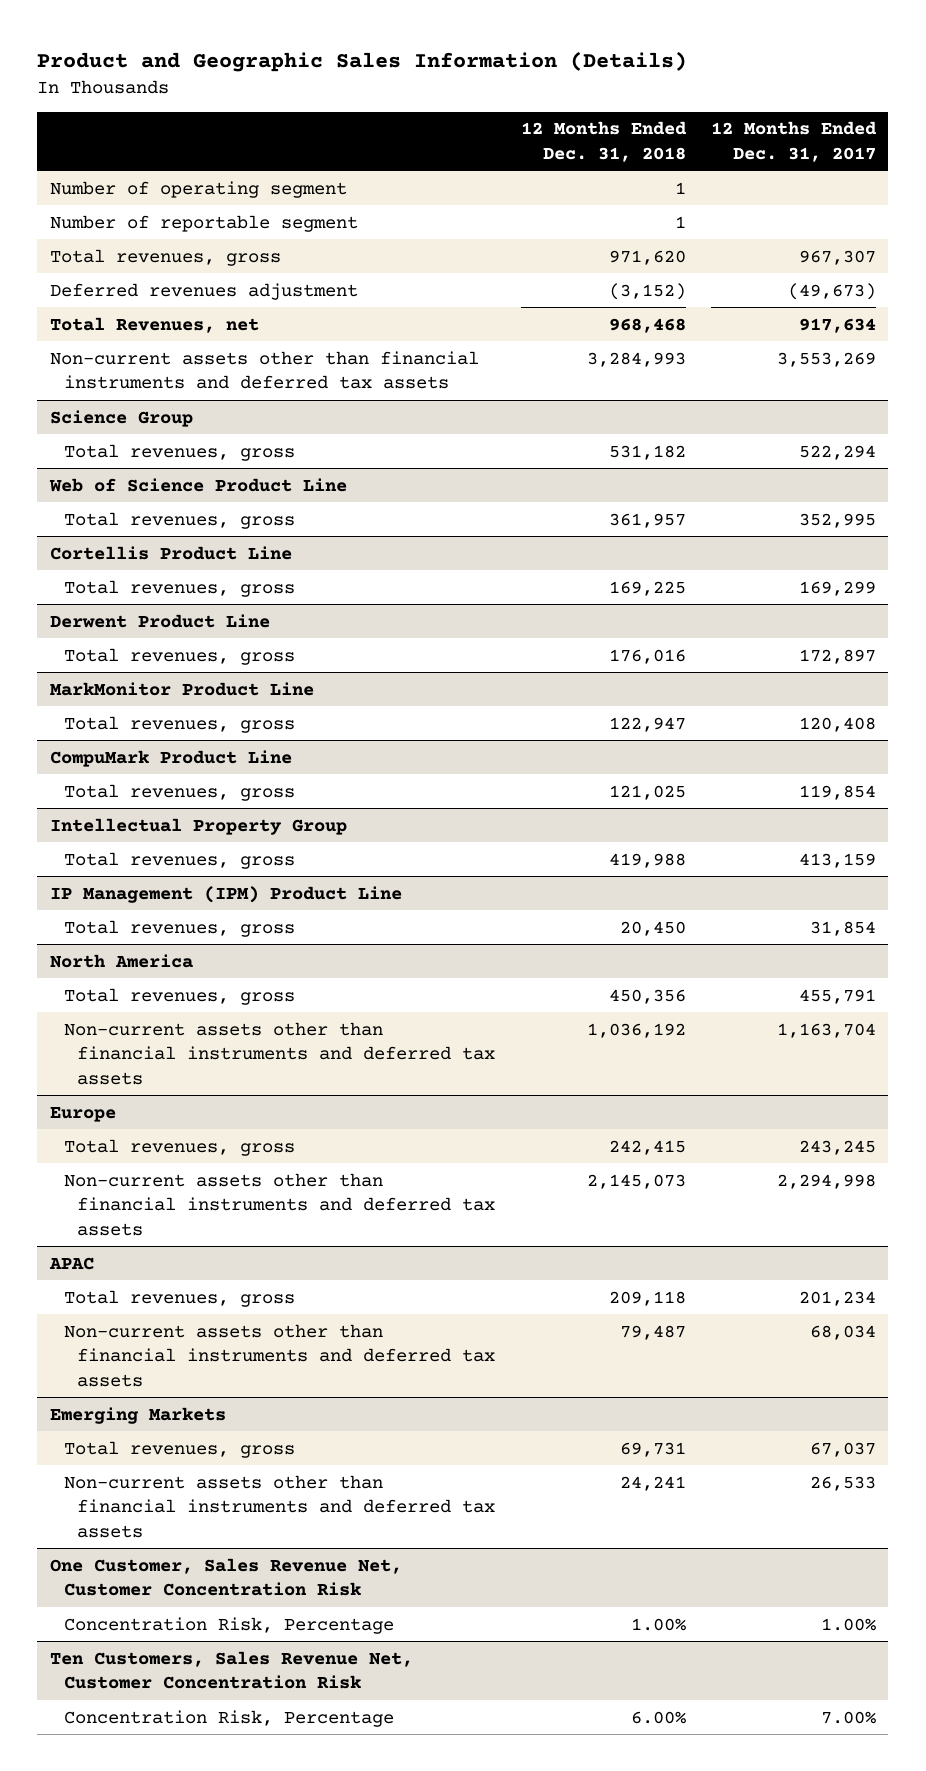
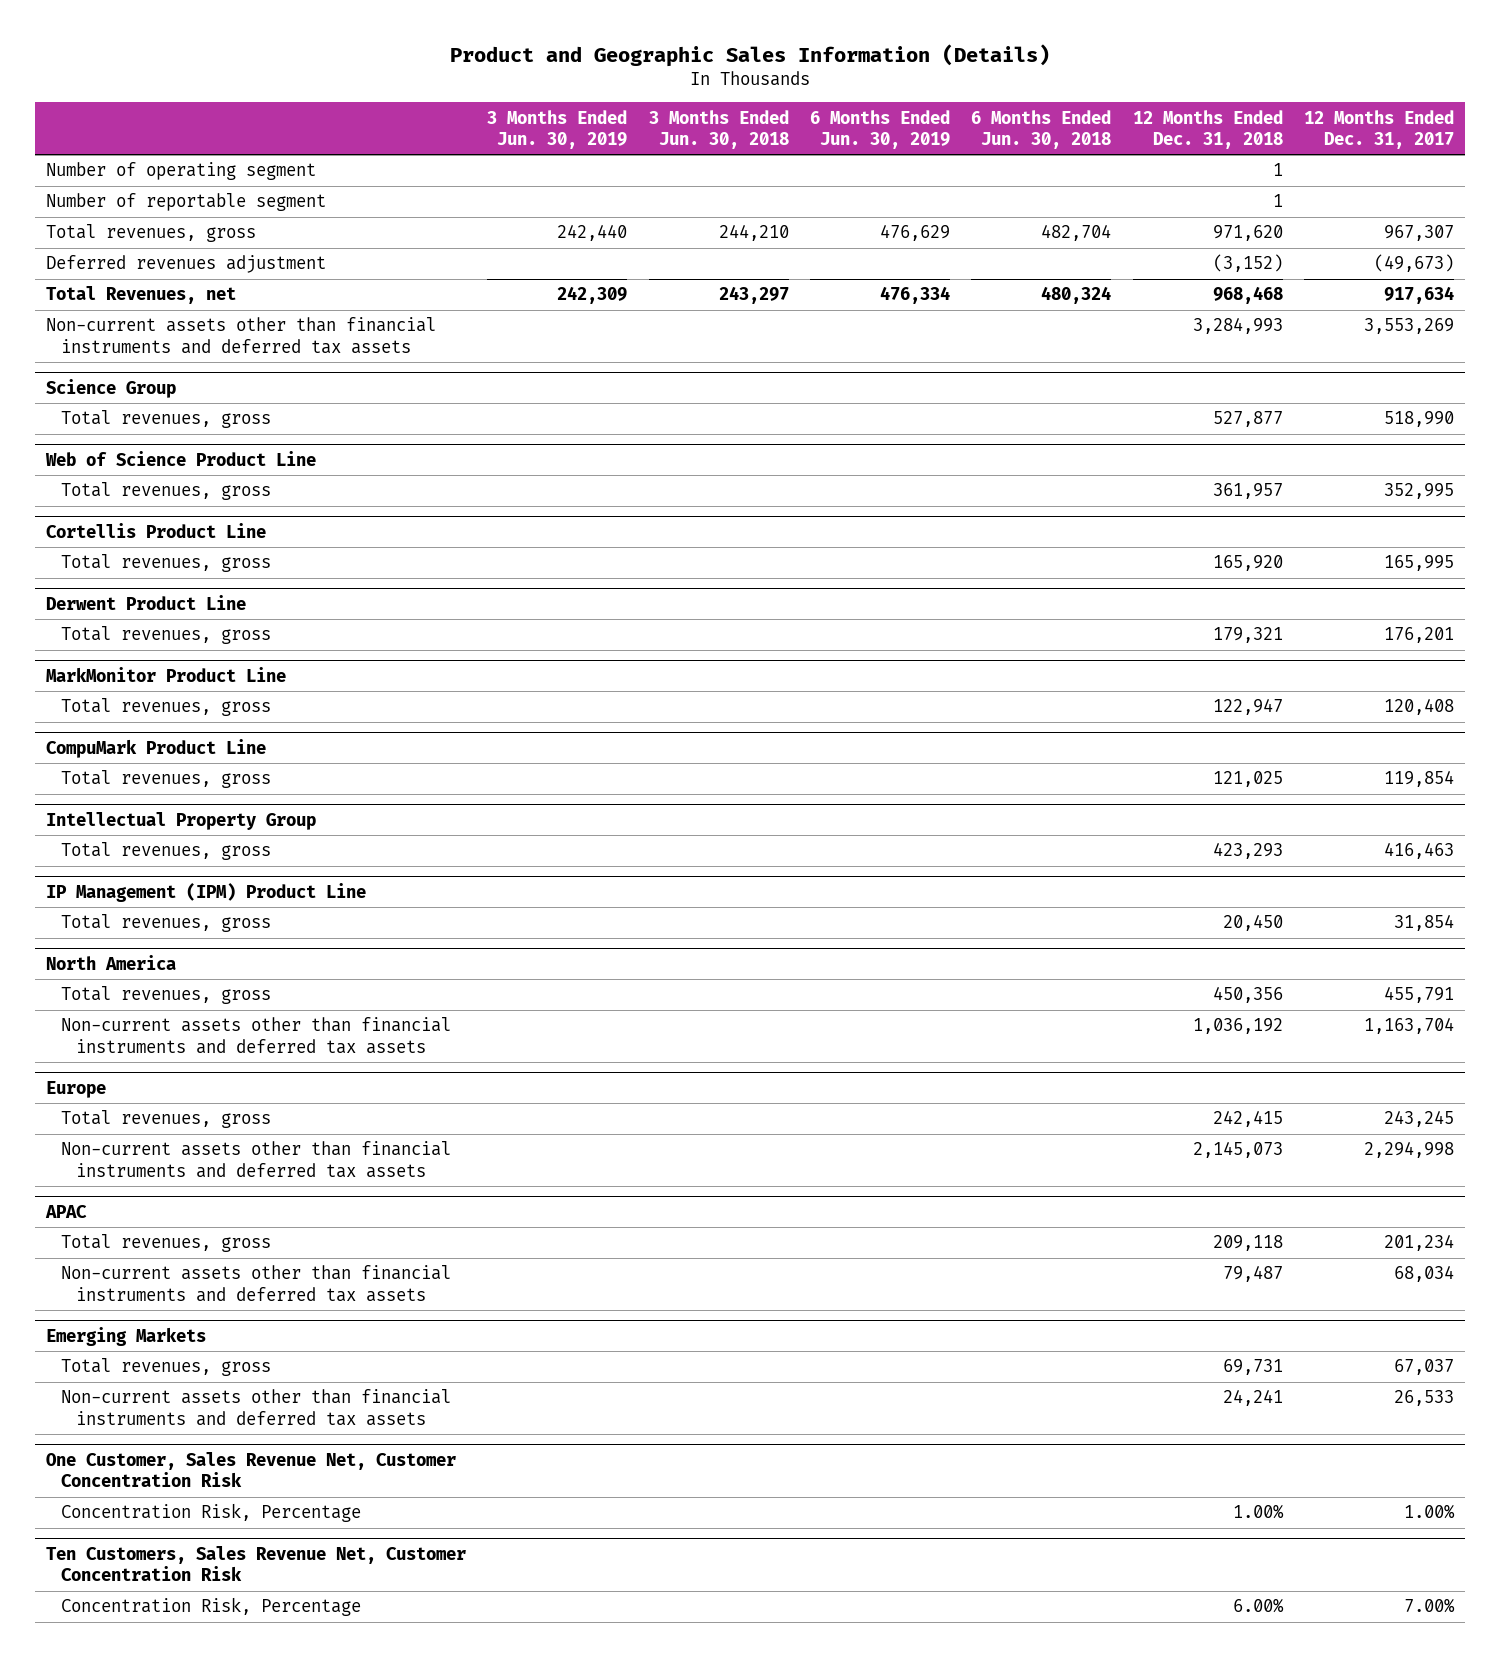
none -> [487,109,628,149] 3 Months Ended Jun. 30, 2019
none -> [648,109,789,149] 3 Months Ended Jun. 30, 2018
none -> [810,109,951,149] 6 Months Ended Jun. 30, 2019
none -> [971,109,1112,149] 6 Months Ended Jun. 30, 2018
[608,444,686,460] 531,182 -> [1212,411,1283,428] 527,877
[798,444,876,460] 522,294 -> [1384,411,1455,428] 518,990
[608,580,686,596] 169,225 -> [1212,555,1283,572] 165,920
[798,580,876,596] 169,299 -> [1384,555,1455,572] 165,995
[608,648,686,664] 176,016 -> [1212,627,1283,644] 179,321
[798,648,876,664] 172,897 -> [1384,627,1455,644] 176,201
[608,852,686,868] 419,988 -> [1212,842,1283,860] 423,293
[798,852,876,868] 413,159 -> [1384,842,1455,860] 416,463

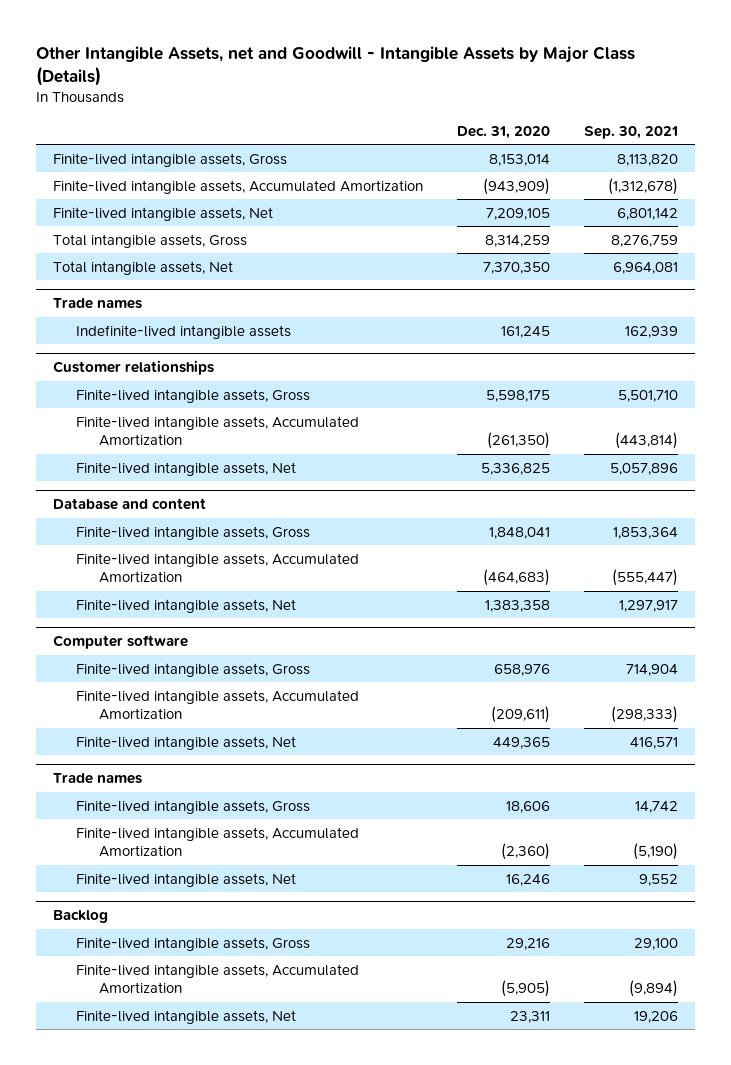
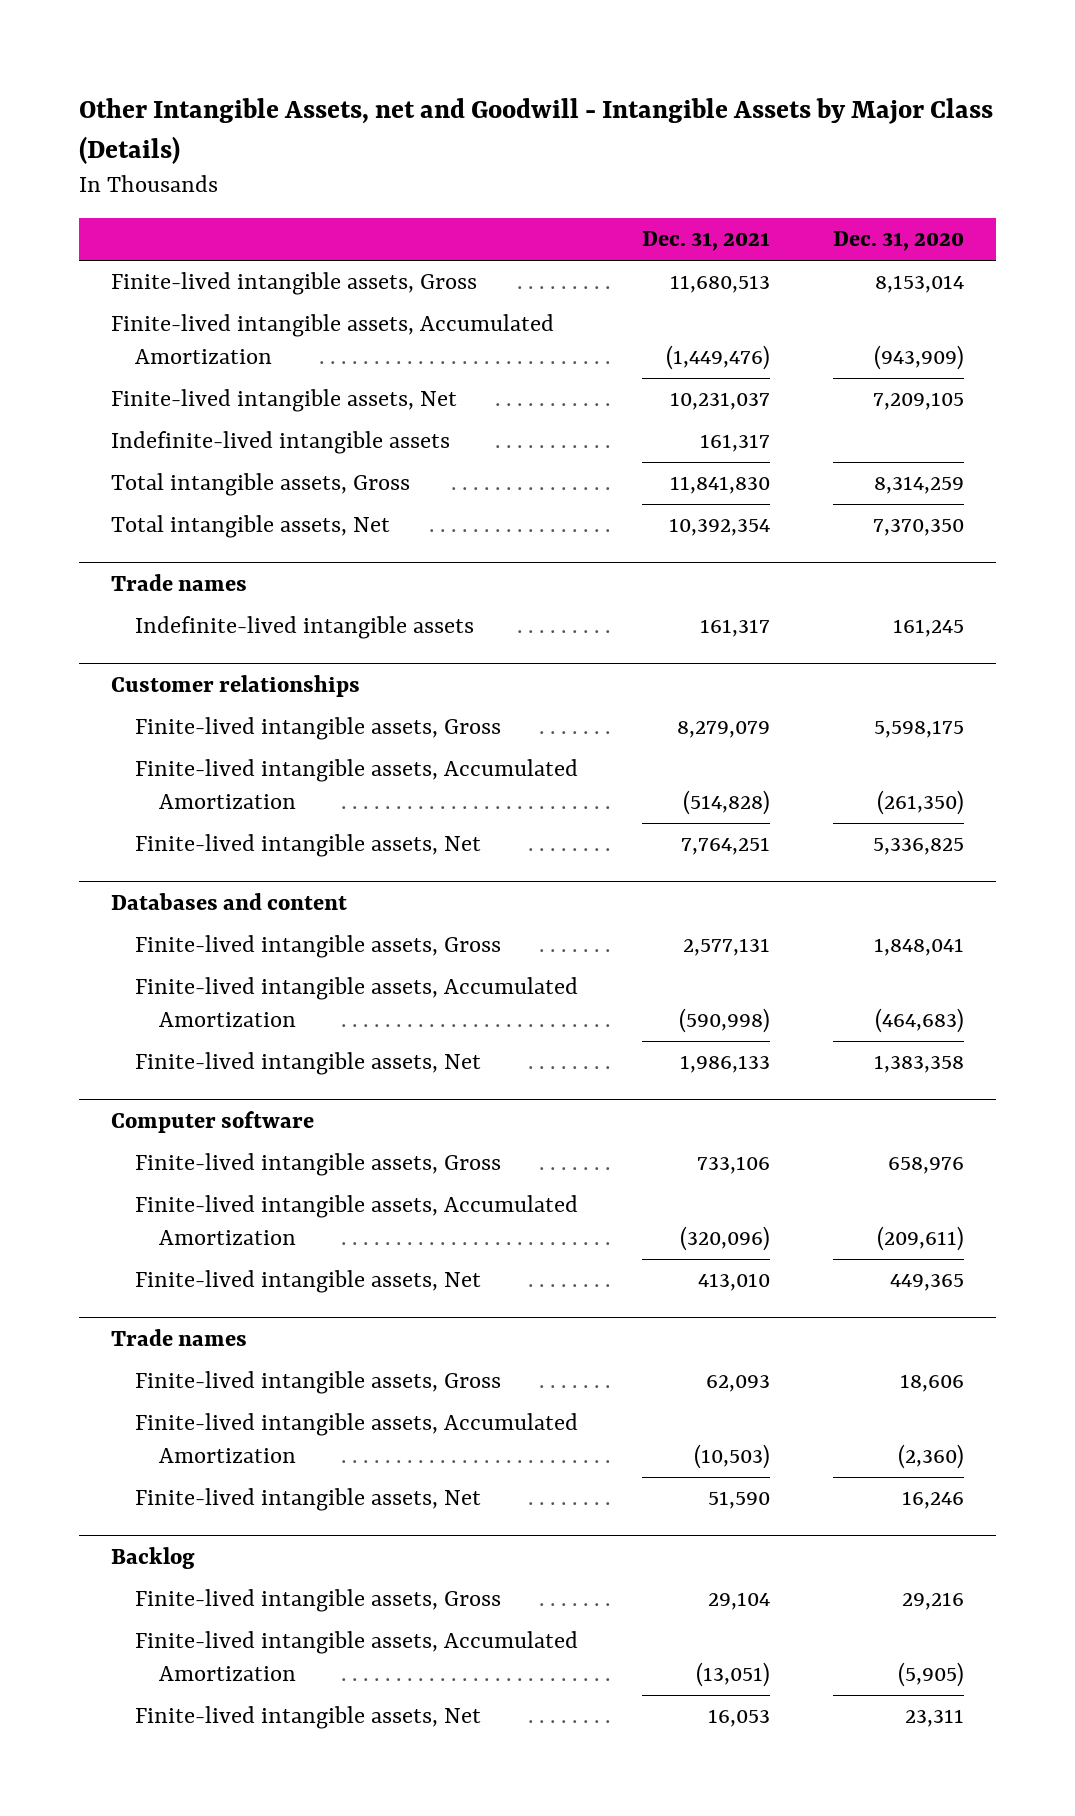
[584,125,679,139] Sep. 30, 2021 -> none
none -> [641,231,770,252] Dec. 31, 2021
none -> [110,431,450,455] Indefinite-lived intangible assets
[52,498,206,511] Database and content -> [110,892,347,910] Databases and content

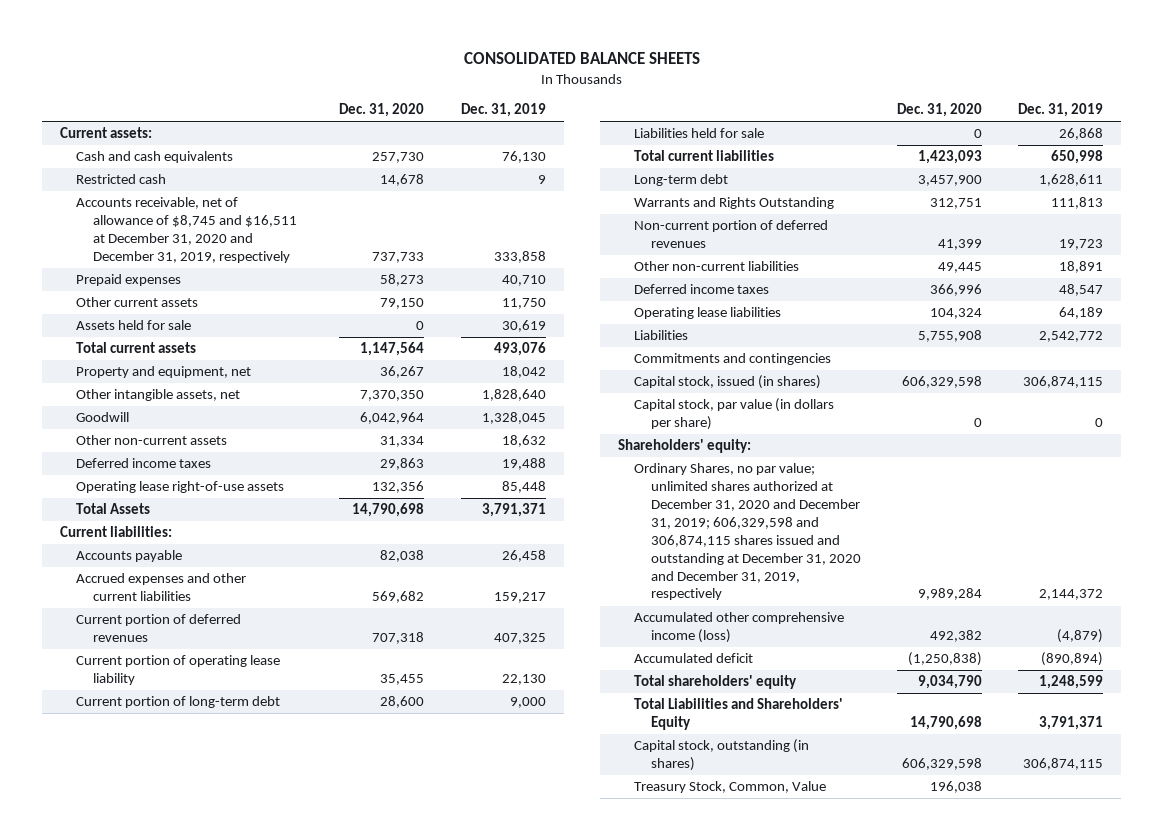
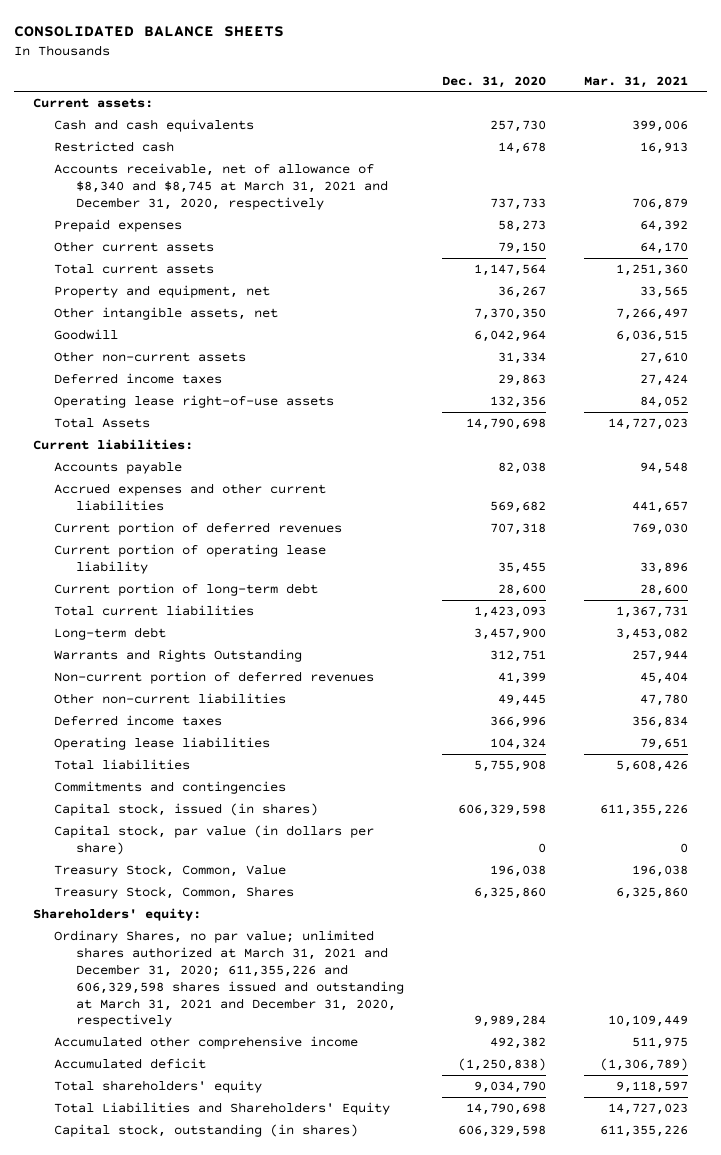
[460,103,546,118] Dec. 31, 2019 -> none
none -> [583,75,688,88] Mar. 31, 2021
[76,197,297,263] Accounts receivable, net of allowance of $8,745 and $16,511 at December 31, 2020 and December 31, 2019, respectively -> [54,163,388,210] Accounts receivable, net of allowance of $8,340 and $8,745 at March 31, 2021 and December 31, 2020, respectively
[76,320,192,331] Assets held for sale -> none
[634,128,765,139] Liabilities held for sale -> none
[634,330,689,341] Liabilities -> [54,759,191,771] Total liabilities
[634,781,827,794] Treasury Stock, Common, Value -> [54,864,287,878] Treasury Stock, Common, Value
none -> [54,886,295,900] Treasury Stock, Common, Shares
[634,463,861,601] Ordinary Shares, no par value; unlimited shares authorized at December 31, 2020 and December 31, 2019; 606,329,598 and 306,874,115 shares issued and outstanding at December 31, 2020 and December 31, 2019, respectively -> [54,930,404,1028] Ordinary Shares, no par value; unlimited shares authorized at March 31, 2021 and December 31, 2020; 611,355,226 and 606,329,598 shares issued and outstanding at March 31, 2021 and December 31, 2020, respectively
[634,612,845,644] Accumulated other comprehensive income (loss) -> [54,1036,359,1050] Accumulated other comprehensive income

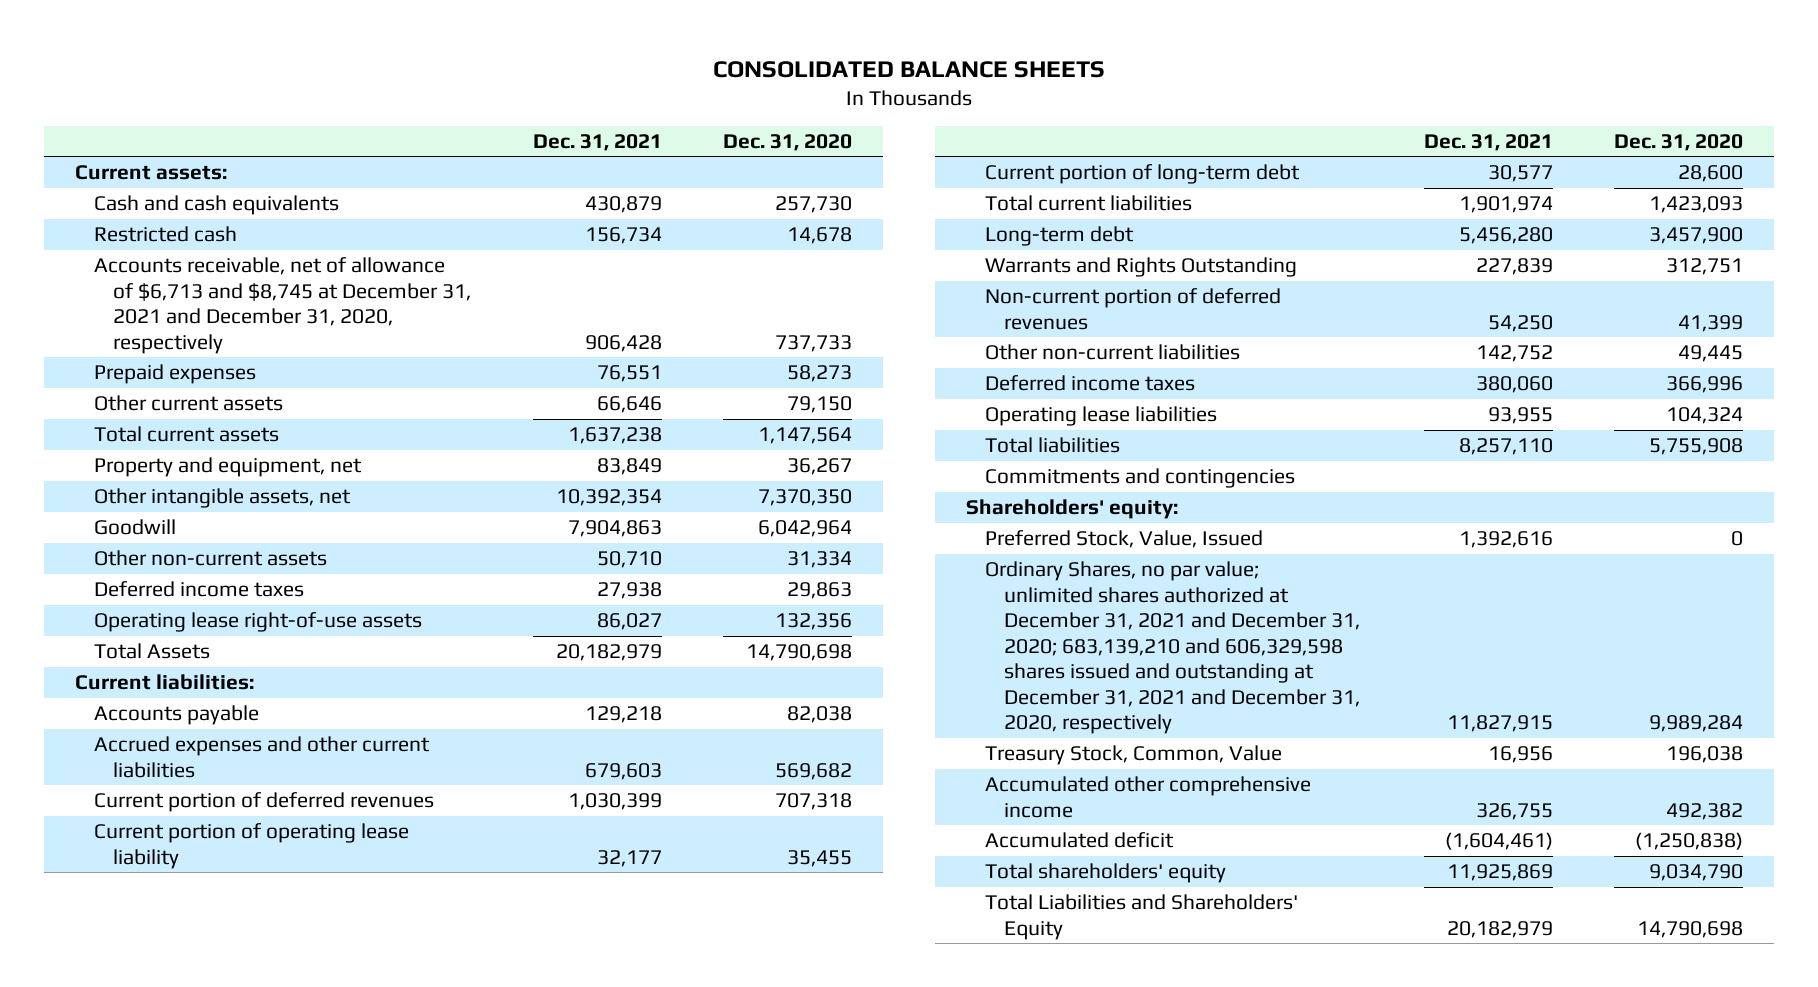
[583,75,688,88] Mar. 31, 2021 -> none
none -> [532,133,662,151] Dec. 31, 2021
[54,163,388,210] Accounts receivable, net of allowance of $8,340 and $8,745 at March 31, 2021 and December 31, 2020, respectively -> [93,257,472,354] Accounts receivable, net of allowance of $6,713 and $8,745 at December 31, 2021 and December 31, 2020, respectively
[54,803,319,817] Capital stock, issued (in shares) -> none
[54,825,375,855] Capital stock, par value (in dollars per share) -> none
[54,886,295,900] Treasury Stock, Common, Shares -> none
none -> [985,530,1264,549] Preferred Stock, Value, Issued
[54,930,404,1028] Ordinary Shares, no par value; unlimited shares authorized at March 31, 2021 and December 31, 2020; 611,355,226 and 606,329,598 shares issued and outstanding at March 31, 2021 and December 31, 2020, respectively -> [985,561,1361,735] Ordinary Shares, no par value; unlimited shares authorized at December 31, 2021 and December 31, 2020; 683,139,210 and 606,329,598 shares issued and outstanding at December 31, 2021 and December 31, 2020, respectively
[54,864,287,878] Treasury Stock, Common, Value -> [985,745,1283,766] Treasury Stock, Common, Value
[54,1124,359,1138] Capital stock, outstanding (in shares) -> none

